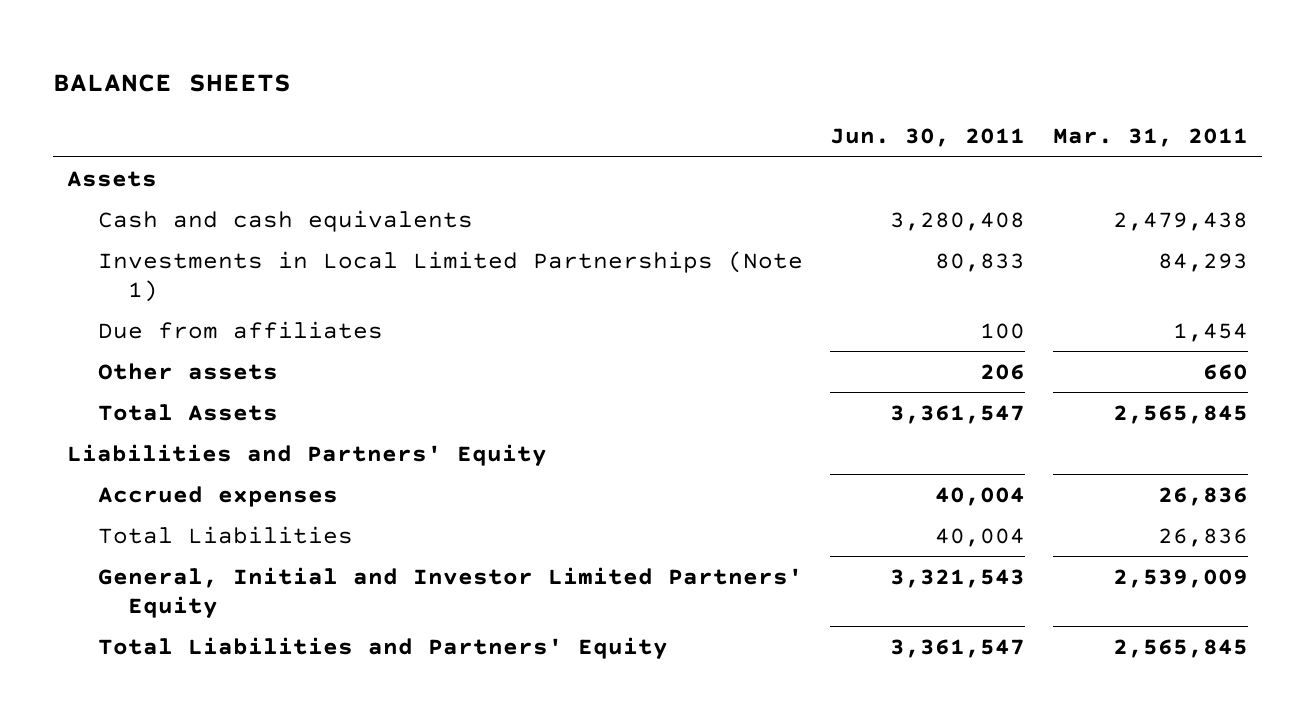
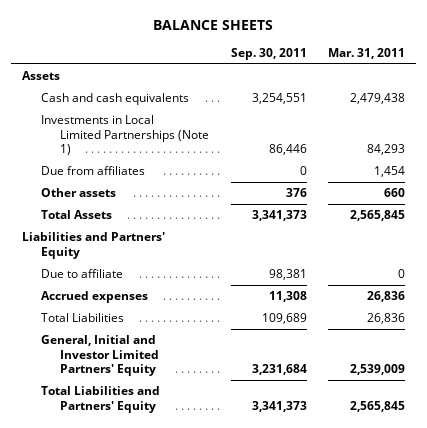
[830,128,1026,148] Jun. 30, 2011 -> none
none -> [230,48,307,61] Sep. 30, 2011
none -> [40,269,123,279] Due to affiliate

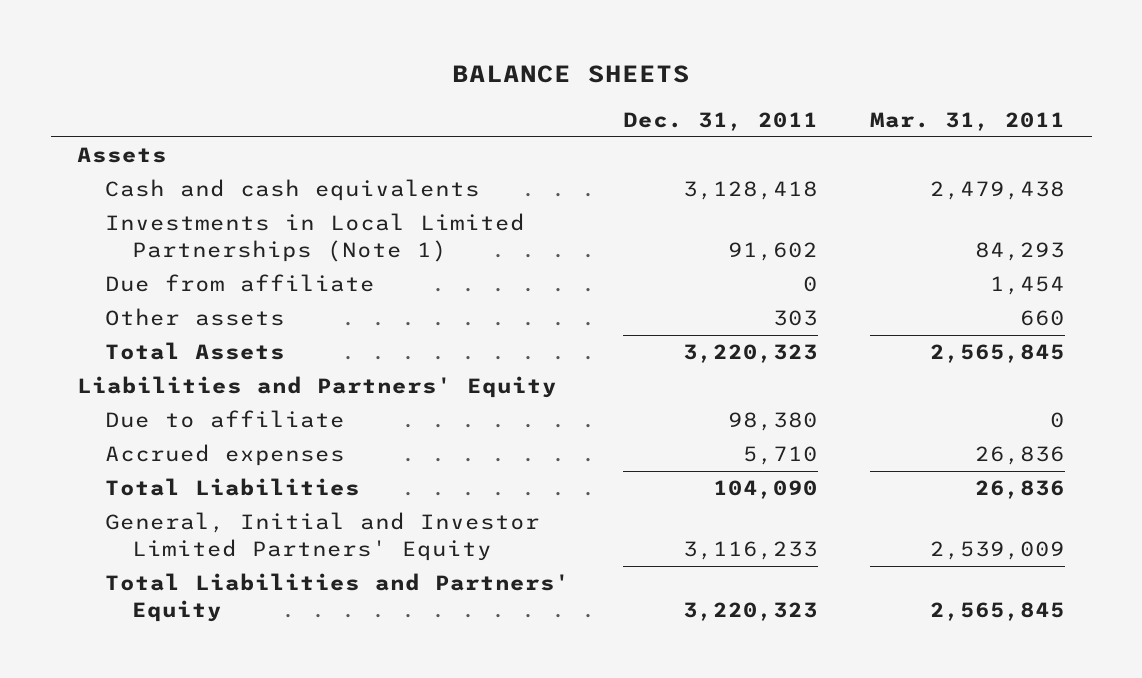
[230,48,307,61] Sep. 30, 2011 -> none
none -> [622,111,818,131] Dec. 31, 2011
[40,166,145,176] Due from affiliates -> [104,274,375,293] Due from affiliate

